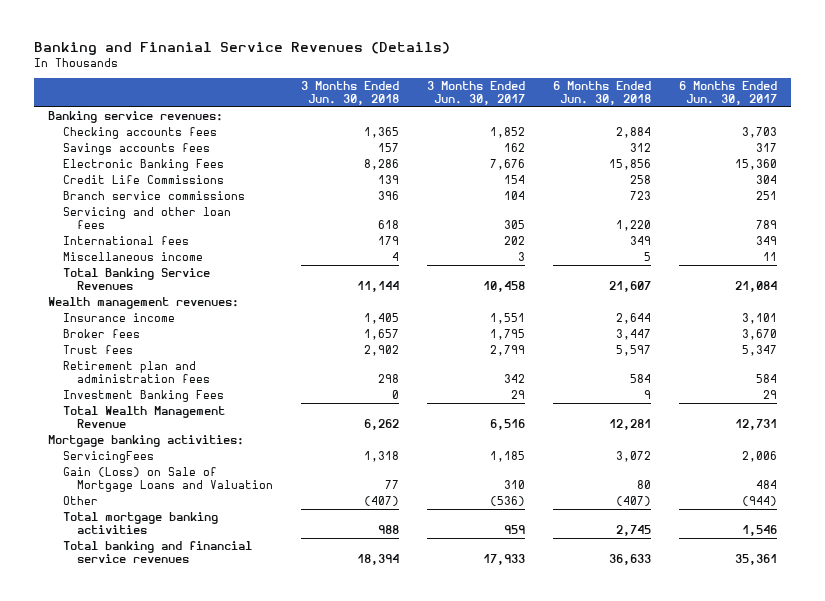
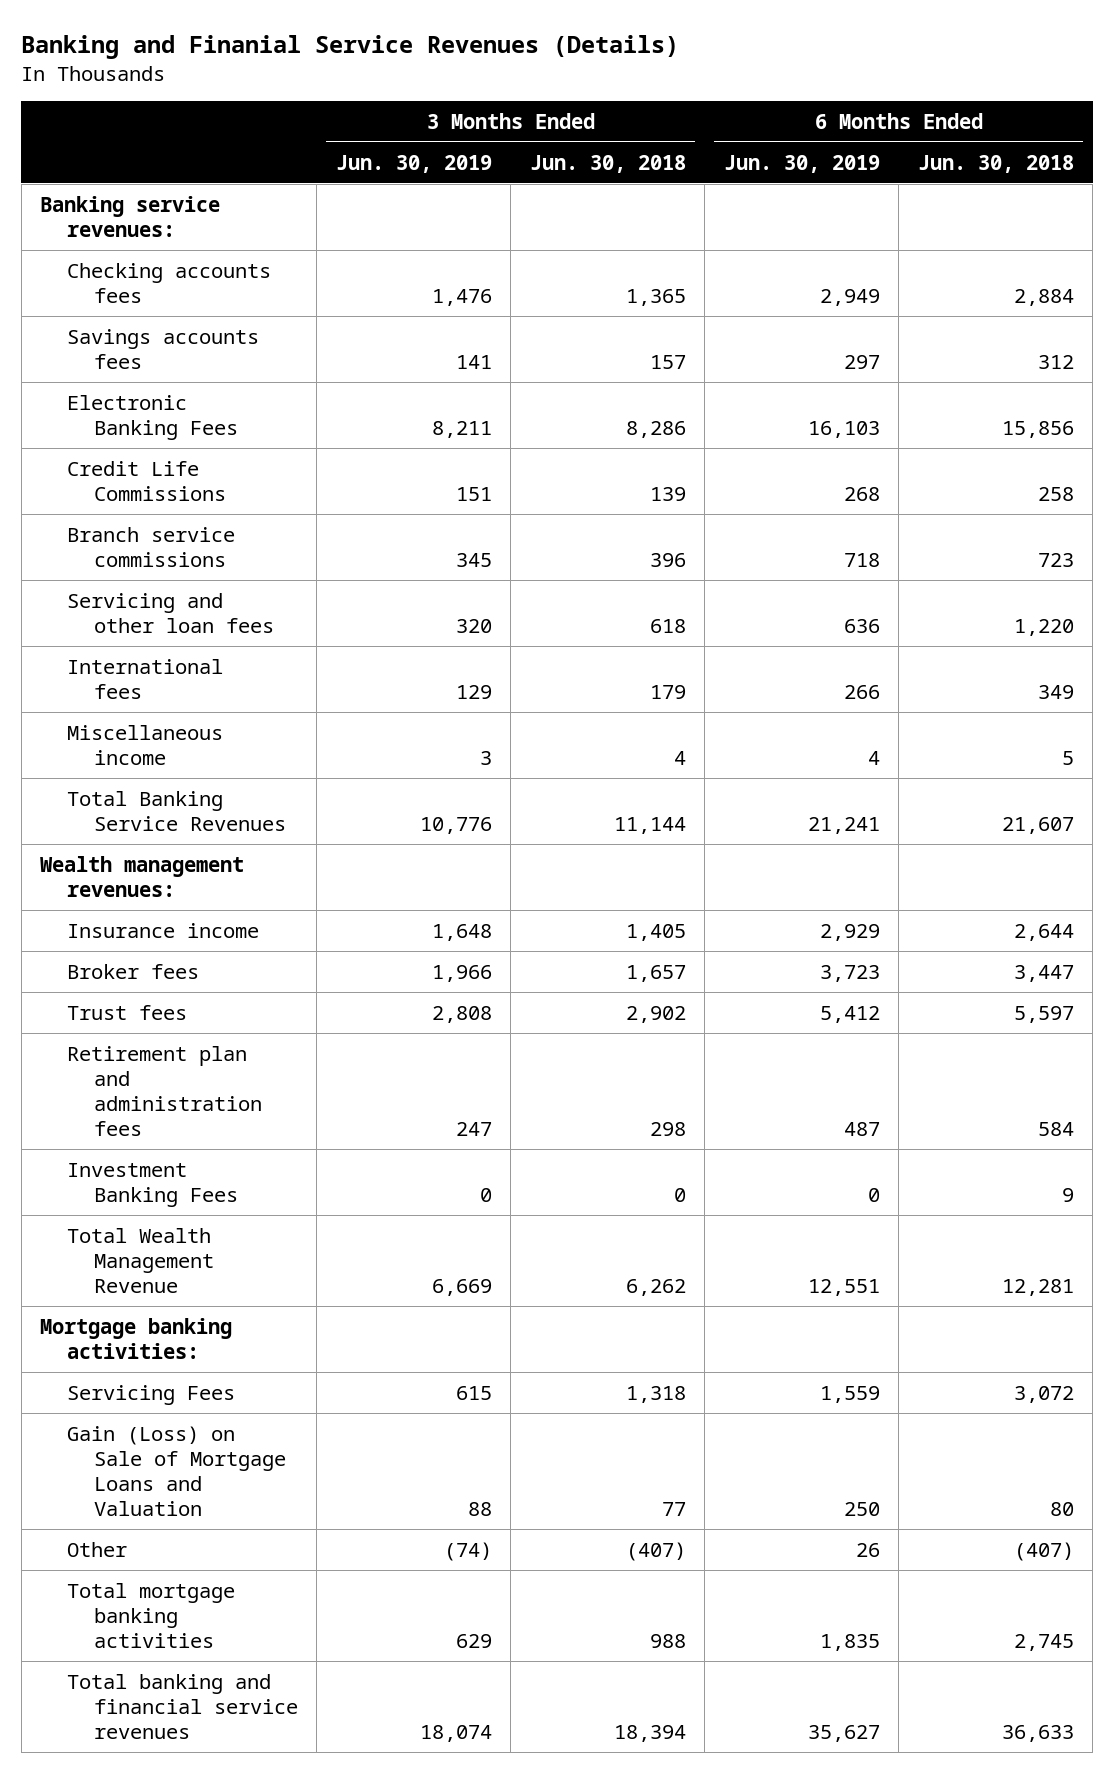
[427,81,526,106] 3 Months Ended Jun. 30, 2017 -> none
[679,81,778,106] 6 Months Ended Jun. 30, 2017 -> none
none -> [335,154,492,173] Jun. 30, 2019
none -> [723,154,880,173] Jun. 30, 2019
[62,451,154,464] ServicingFees -> [66,1384,235,1405] Servicing Fees

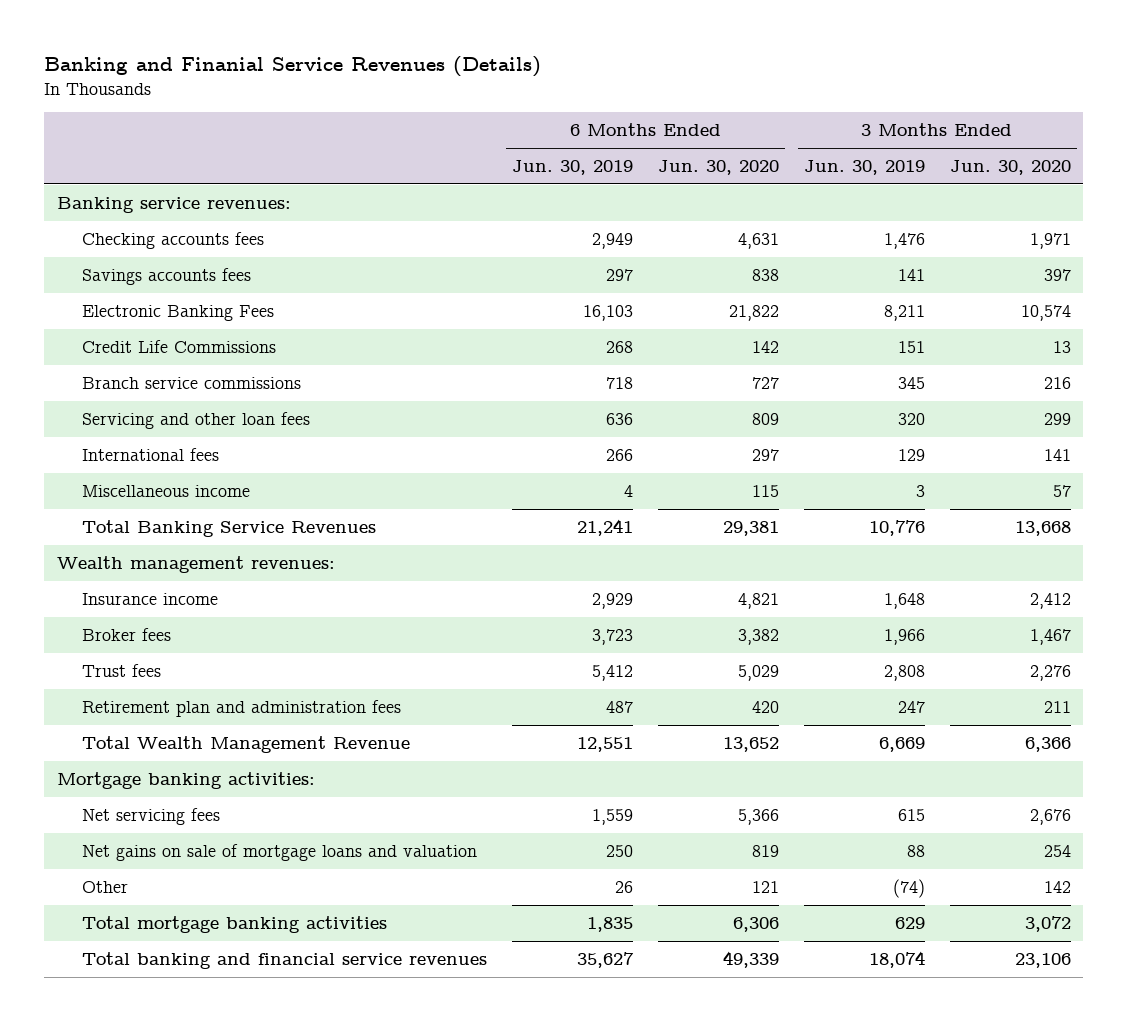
[529,154,686,173] Jun. 30, 2018 -> none
[917,154,1074,173] Jun. 30, 2018 -> none
none -> [658,160,780,176] Jun. 30, 2020
none -> [949,160,1071,176] Jun. 30, 2020
[66,1162,238,1207] Investment Banking Fees -> none
[66,1384,235,1405] Servicing Fees -> [82,807,221,825] Net servicing fees
[66,1425,286,1517] Gain (Loss) on Sale of Mortgage Loans and Valuation -> [82,843,478,861] Net gains on sale of mortgage loans and valuation

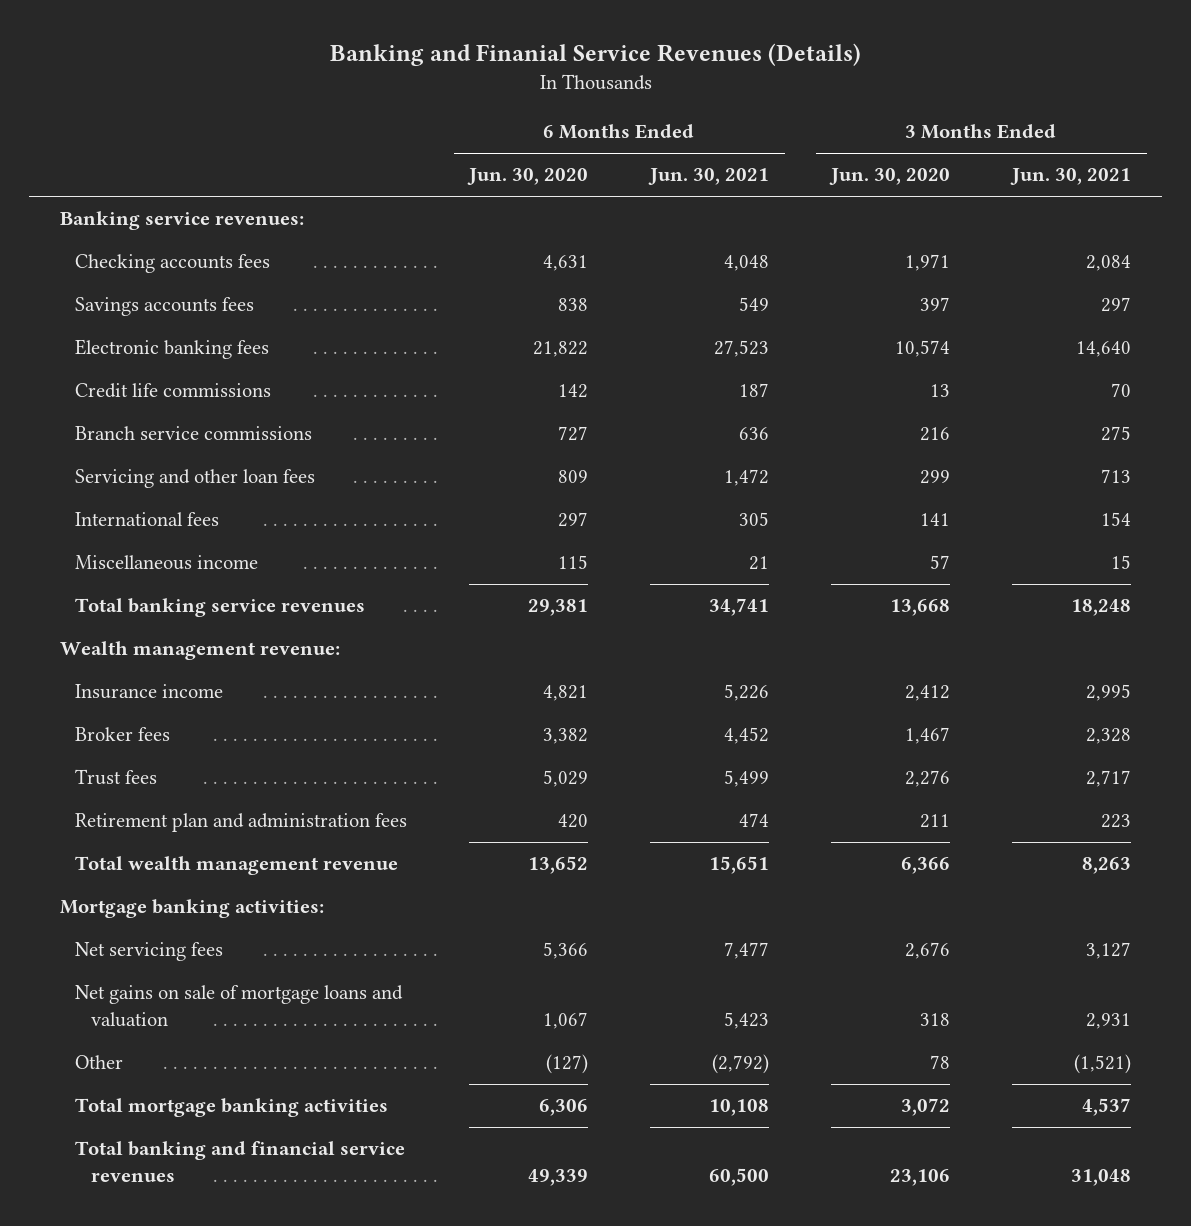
[512,160,634,176] Jun. 30, 2019 -> none
[803,160,925,176] Jun. 30, 2019 -> none
none -> [648,168,770,186] Jun. 30, 2021
none -> [1010,168,1132,186] Jun. 30, 2021
[82,304,275,321] Electronic Banking Fees -> [75,339,270,360] Electronic banking fees
[82,339,277,353] Credit Life Commissions -> [75,383,272,399] Credit life commissions
[82,519,377,537] Total Banking Service Revenues -> [75,598,366,618] Total banking service revenues
[56,555,335,573] Wealth management revenues: -> [60,641,341,661] Wealth management revenue:
[82,735,411,753] Total Wealth Management Revenue -> [75,856,399,876] Total wealth management revenue
[752,844,780,857] 819 -> [543,1012,589,1030] 1,067
[1043,844,1071,857] 254 -> [920,1013,951,1027] 318
[752,880,780,893] 121 -> [546,1054,589,1075] (127)
[1043,880,1071,893] 142 -> [930,1055,951,1070] 78

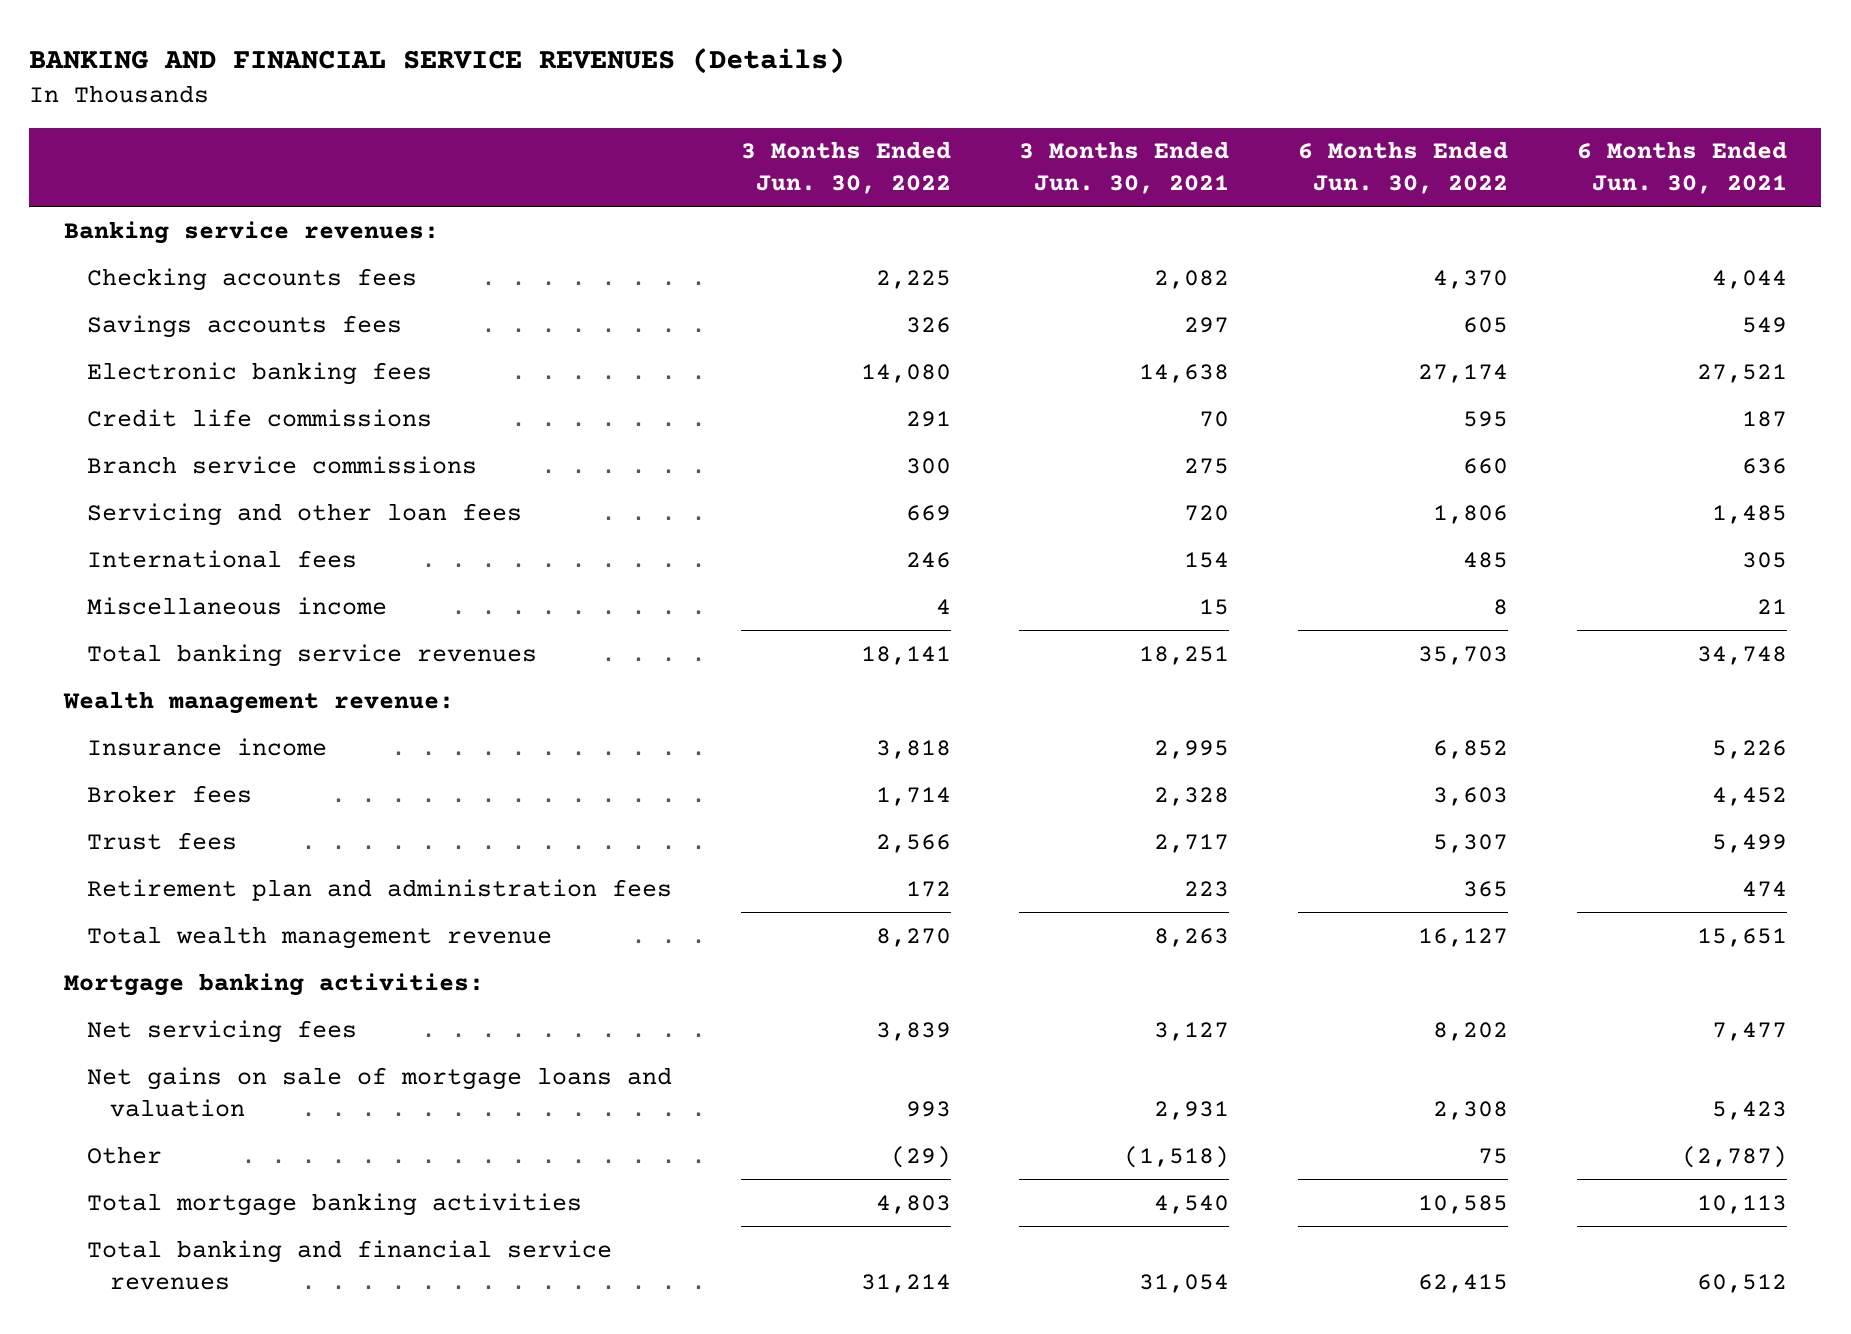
[329,43,861,67] Banking and Finanial Service Revenues (Details) -> [29,48,846,75] BANKING AND FINANCIAL SERVICE REVENUES (Details)
[467,168,589,186] Jun. 30, 2020 -> none
[829,168,951,186] Jun. 30, 2020 -> none
none -> [740,141,951,195] 3 Months Ended Jun. 30, 2022
none -> [1298,141,1509,195] 6 Months Ended Jun. 30, 2022
[724,255,770,272] 4,048 -> [1711,269,1787,289] 4,044
[1086,255,1132,272] 2,084 -> [1154,269,1230,289] 2,082
[714,340,770,358] 27,523 -> [1696,363,1787,383] 27,521
[1076,341,1132,358] 14,640 -> [1139,363,1230,383] 14,638
[724,469,770,487] 1,472 -> [1711,504,1787,524] 1,485
[1101,469,1132,484] 713 -> [1184,504,1230,521] 720
[709,598,770,617] 34,741 -> [1696,645,1787,665] 34,748
[1071,599,1132,617] 18,248 -> [1139,645,1230,665] 18,251
[712,1054,770,1075] (2,792) -> [1681,1145,1787,1168] (2,787)
[1074,1054,1132,1075] (1,521) -> [1124,1145,1230,1168] (1,518)
[709,1099,770,1117] 10,108 -> [1696,1194,1787,1214] 10,113
[1082,1098,1132,1117] 4,537 -> [1154,1194,1230,1214] 4,540
[709,1168,770,1187] 60,500 -> [1696,1273,1787,1293] 60,512
[1071,1169,1132,1187] 31,048 -> [1139,1273,1230,1293] 31,054

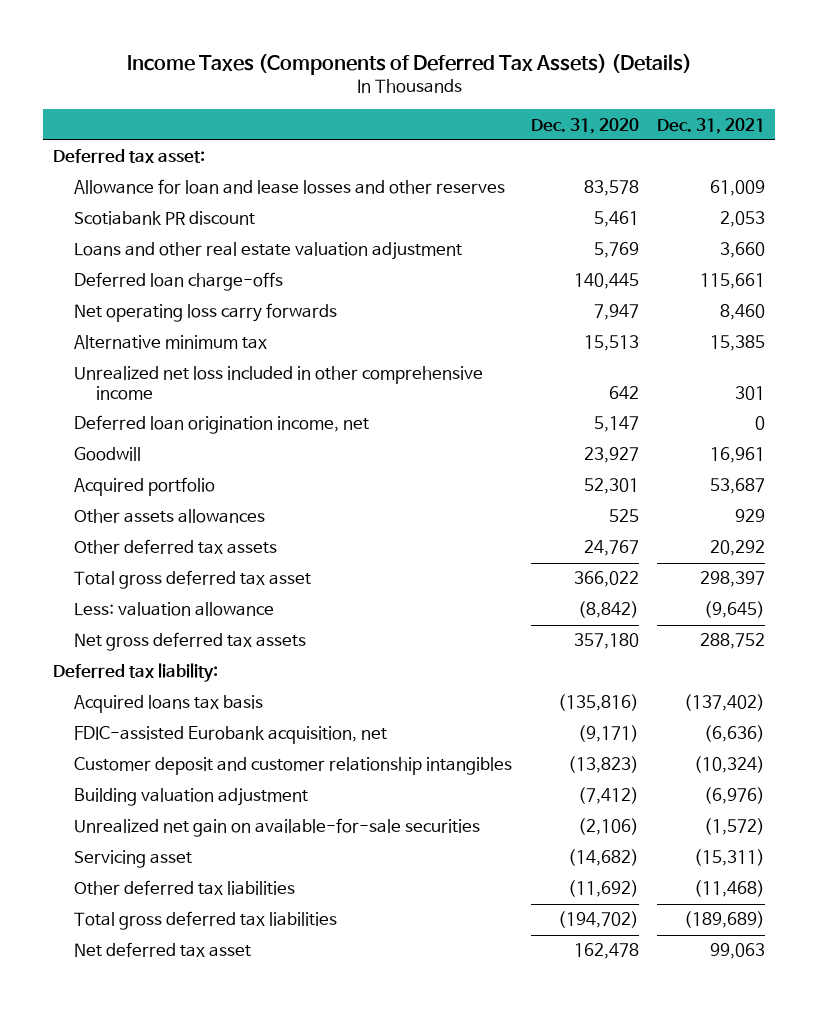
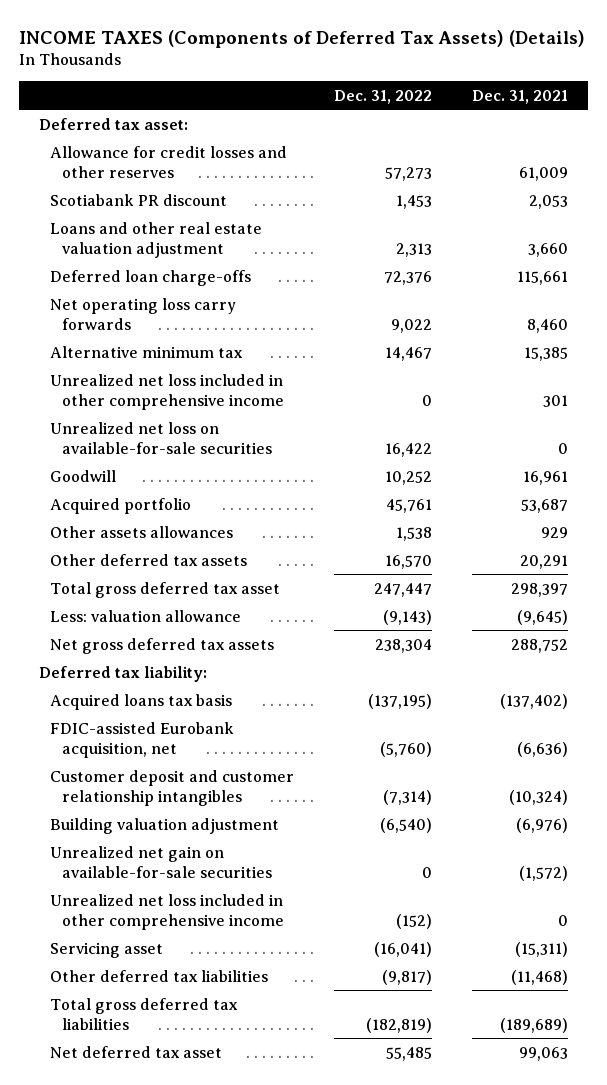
[127,53,693,75] Income Taxes (Components of Deferred Tax Assets) (Details) -> [18,29,585,48] INCOME TAXES (Components of Deferred Tax Assets) (Details)
[530,117,639,134] Dec. 31, 2020 -> none
none -> [334,89,433,104] Dec. 31, 2022
[74,179,506,195] Allowance for loan and lease losses and other reserves -> [50,145,288,178] Allowance for credit losses and other reserves
[74,415,370,435] Deferred loan origination income, net -> none
none -> [50,421,272,454] Unrealized net loss on available-for-sale securities
[710,540,766,557] 20,292 -> [520,554,569,569] 20,291
none -> [50,893,284,930] Unrealized net loss included in other comprehensive income

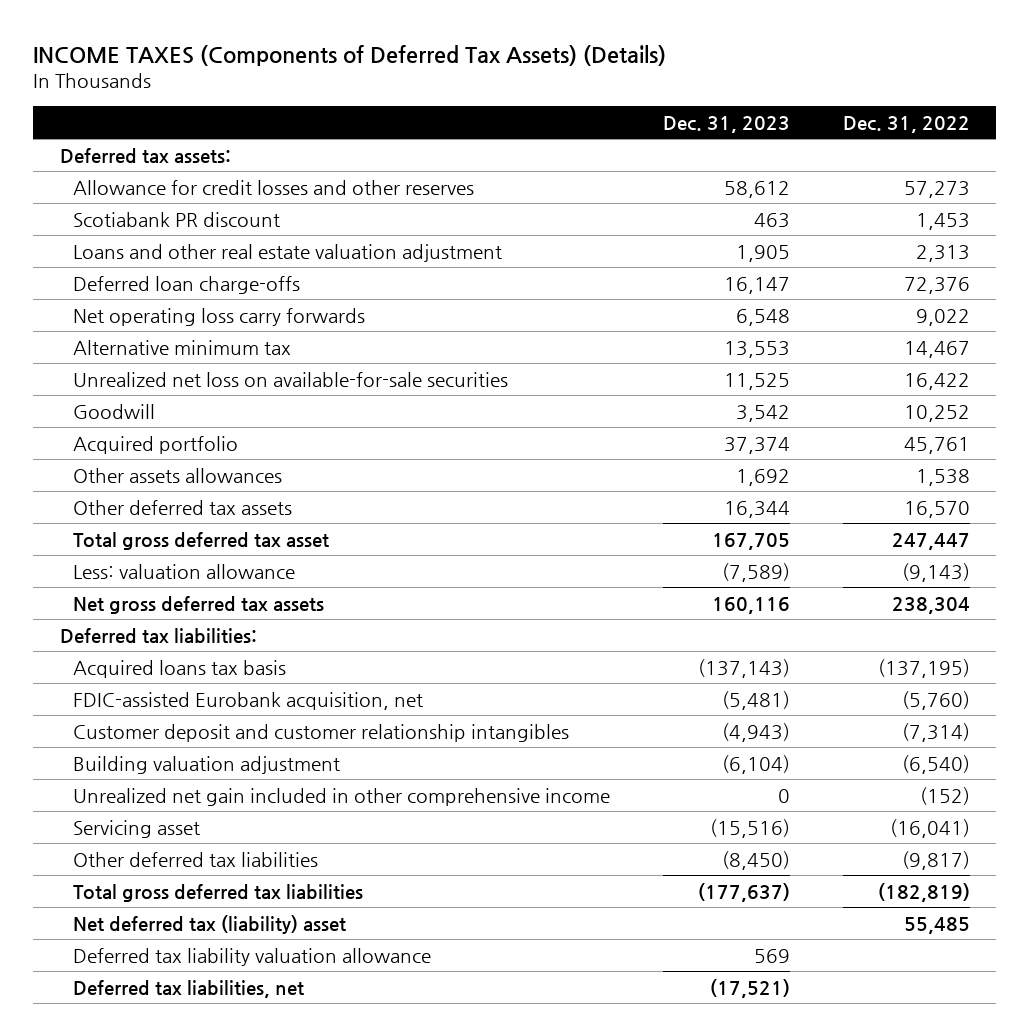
[472,89,569,104] Dec. 31, 2021 -> none
none -> [663,115,791,133] Dec. 31, 2023
[38,117,188,130] Deferred tax asset: -> [59,147,231,163] Deferred tax assets:
[50,373,284,410] Unrealized net loss included in other comprehensive income -> none
[38,665,207,682] Deferred tax liability: -> [59,627,257,643] Deferred tax liabilities:
[50,845,272,878] Unrealized net gain on available-for-sale securities -> none
[50,893,284,930] Unrealized net loss included in other comprehensive income -> [73,787,611,806] Unrealized net gain included in other comprehensive income
[50,1045,223,1058] Net deferred tax asset -> [73,914,347,934] Net deferred tax (liability) asset
none -> [73,947,432,966] Deferred tax liability valuation allowance
none -> [73,979,305,998] Deferred tax liabilities, net

